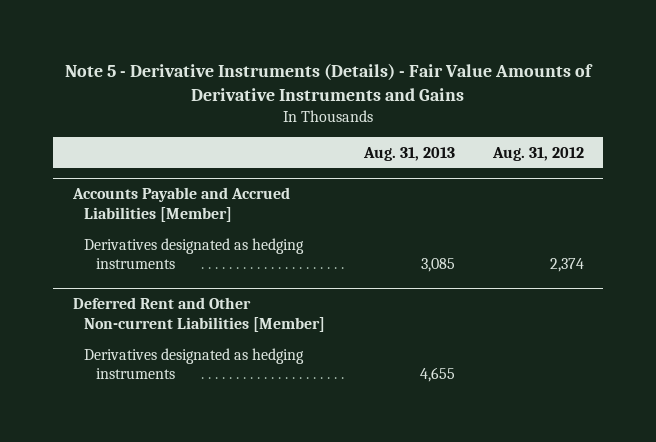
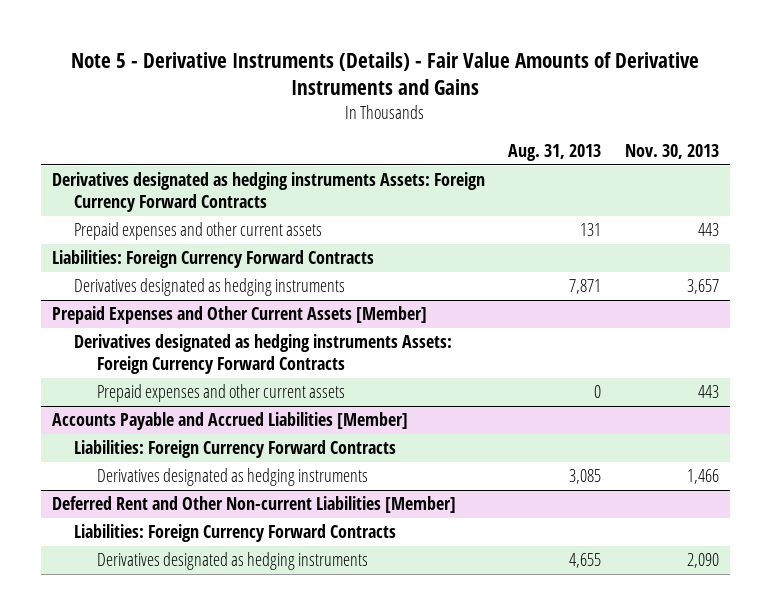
[491,146,584,161] Aug. 31, 2012 -> none
none -> [624,143,719,159] Nov. 30, 2013
none -> [52,172,486,212] Derivatives designated as hedging instruments Assets: Foreign Currency Forward Contracts
none -> [74,222,323,241] Prepaid expenses and other current assets
none -> [52,250,375,269] Liabilities: Foreign Currency Forward Contracts
none -> [74,278,346,297] Derivatives designated as hedging instruments
none -> [52,306,428,325] Prepaid Expenses and Other Current Assets [Member]
none -> [74,334,453,374] Derivatives designated as hedging instruments Assets: Foreign Currency Forward Contracts
none -> [96,384,345,403] Prepaid expenses and other current assets
none -> [74,440,397,459] Liabilities: Foreign Currency Forward Contracts
none -> [74,524,397,543] Liabilities: Foreign Currency Forward Contracts

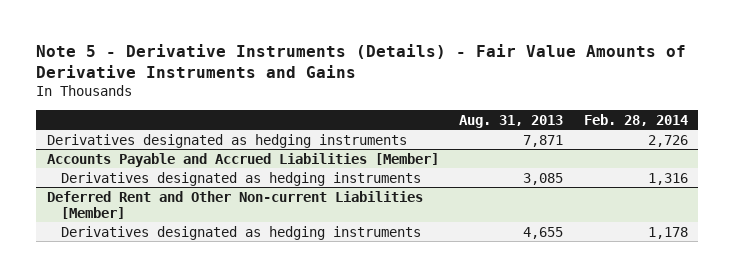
[624,143,719,159] Nov. 30, 2013 -> none
none -> [583,113,688,126] Feb. 28, 2014
[52,172,486,212] Derivatives designated as hedging instruments Assets: Foreign Currency Forward Contracts -> none
[74,222,323,241] Prepaid expenses and other current assets -> none
[52,250,375,269] Liabilities: Foreign Currency Forward Contracts -> none
[52,306,428,325] Prepaid Expenses and Other Current Assets [Member] -> none
[74,334,453,374] Derivatives designated as hedging instruments Assets: Foreign Currency Forward Contracts -> none
[96,384,345,403] Prepaid expenses and other current assets -> none
[74,440,397,459] Liabilities: Foreign Currency Forward Contracts -> none
[74,524,397,543] Liabilities: Foreign Currency Forward Contracts -> none

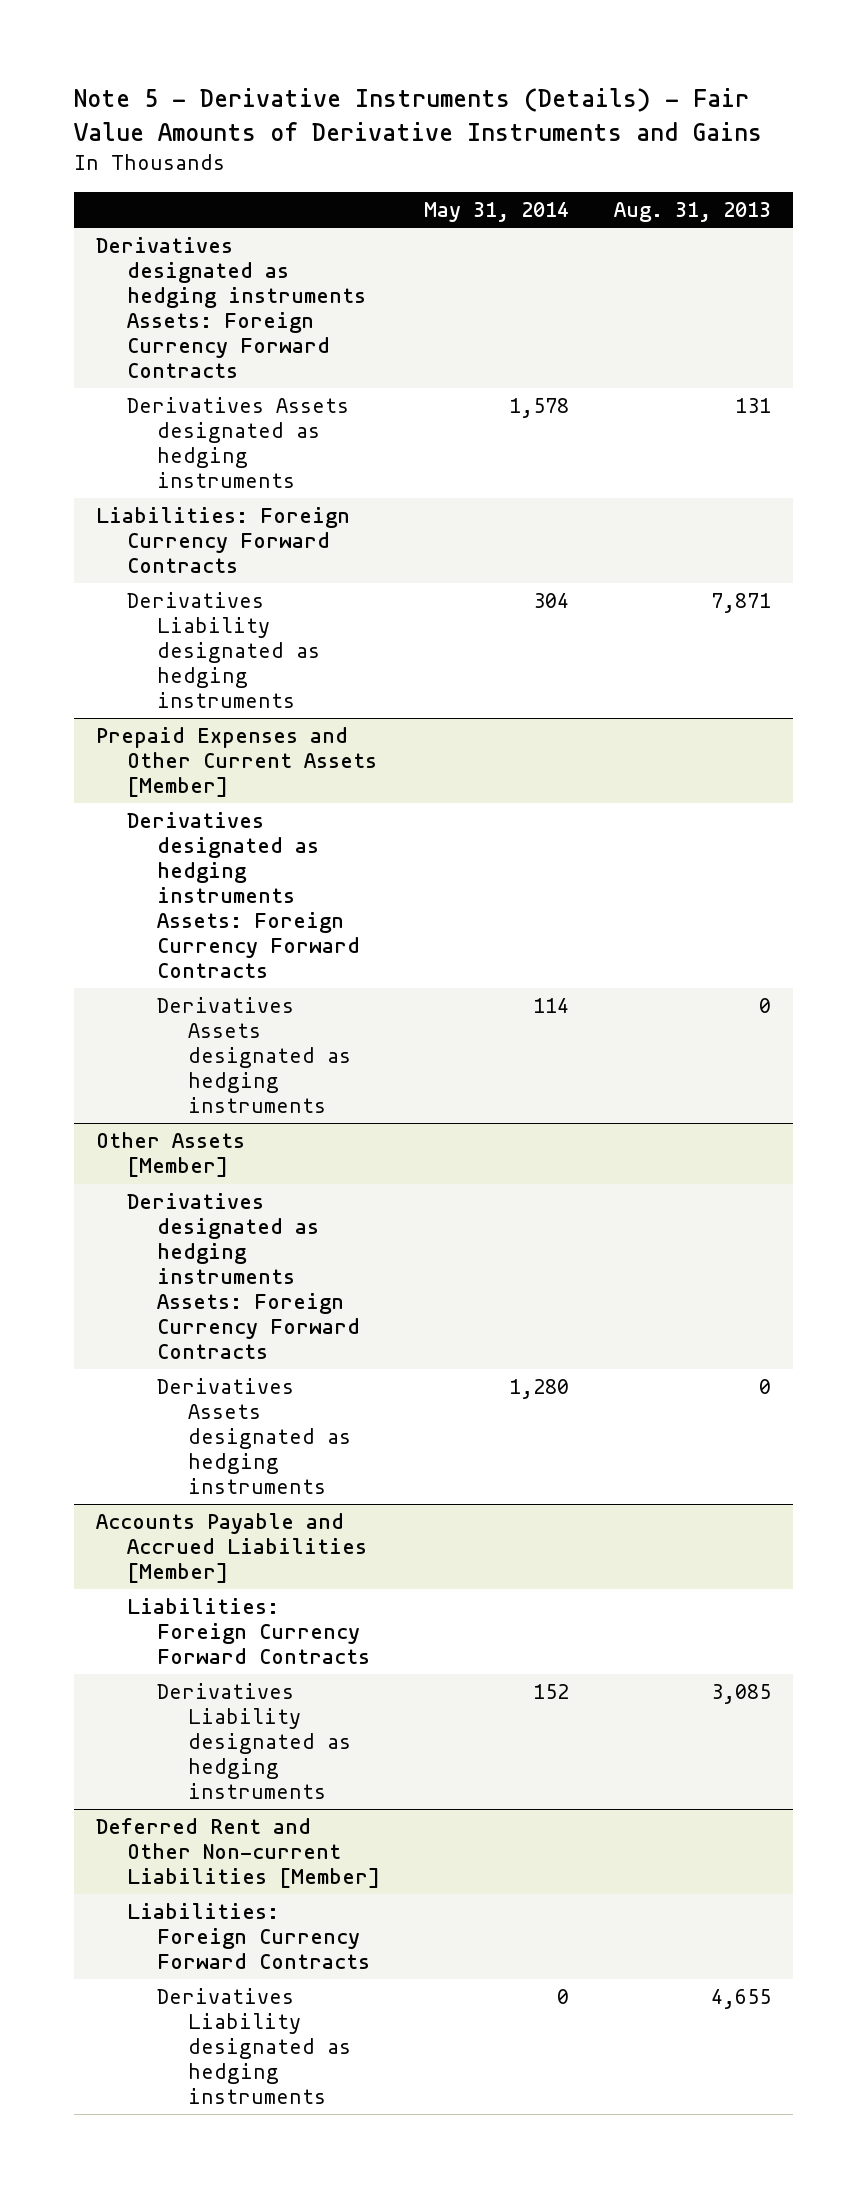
[583,113,688,126] Feb. 28, 2014 -> none
none -> [424,201,570,222] May 31, 2014
none -> [96,237,366,378] Derivatives designated as hedging instruments Assets: Foreign Currency Forward Contracts
none -> [126,397,349,488] Derivatives Assets designated as hedging instruments
none -> [96,507,351,574] Liabilities: Foreign Currency Forward Contracts
[46,133,407,148] Derivatives designated as hedging instruments -> [126,592,321,708] Derivatives Liability designated as hedging instruments
none -> [96,727,377,798] Prepaid Expenses and Other Current Assets [Member]
none -> [126,812,361,978] Derivatives designated as hedging instruments Assets: Foreign Currency Forward Contracts
none -> [157,997,352,1113] Derivatives Assets designated as hedging instruments
none -> [96,1132,246,1178] Other Assets [Member]
none -> [126,1193,361,1359] Derivatives designated as hedging instruments Assets: Foreign Currency Forward Contracts
none -> [157,1378,352,1494] Derivatives Assets designated as hedging instruments
none -> [126,1598,371,1665] Liabilities: Foreign Currency Forward Contracts
[61,171,422,186] Derivatives designated as hedging instruments -> [157,1683,352,1799] Derivatives Liability designated as hedging instruments
none -> [126,1903,371,1970] Liabilities: Foreign Currency Forward Contracts
[61,225,422,240] Derivatives designated as hedging instruments -> [157,1988,352,2104] Derivatives Liability designated as hedging instruments

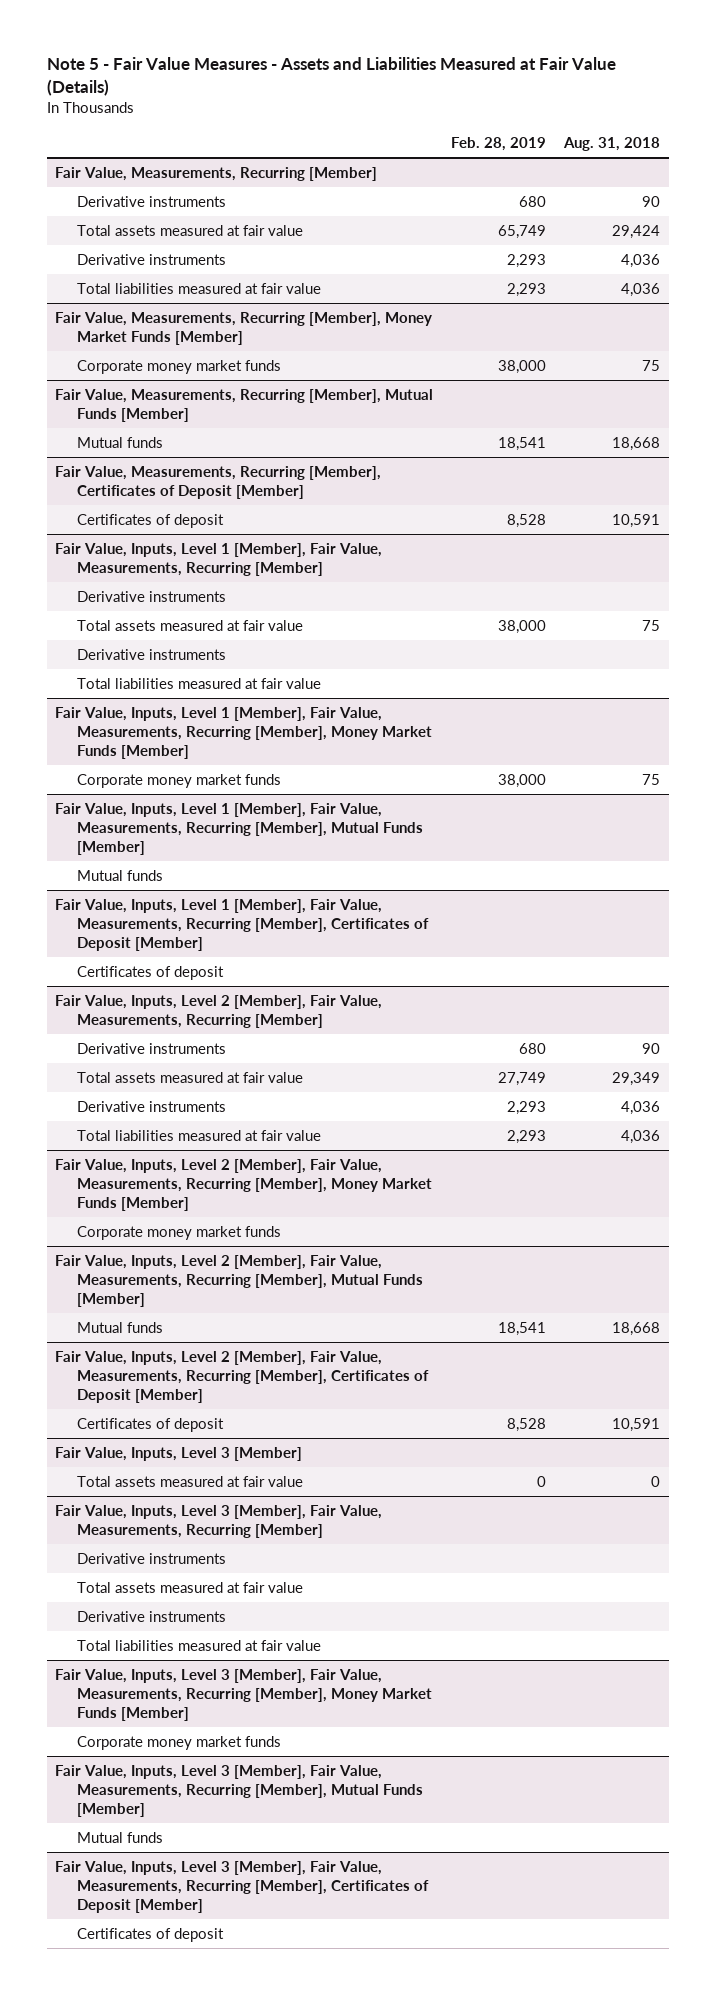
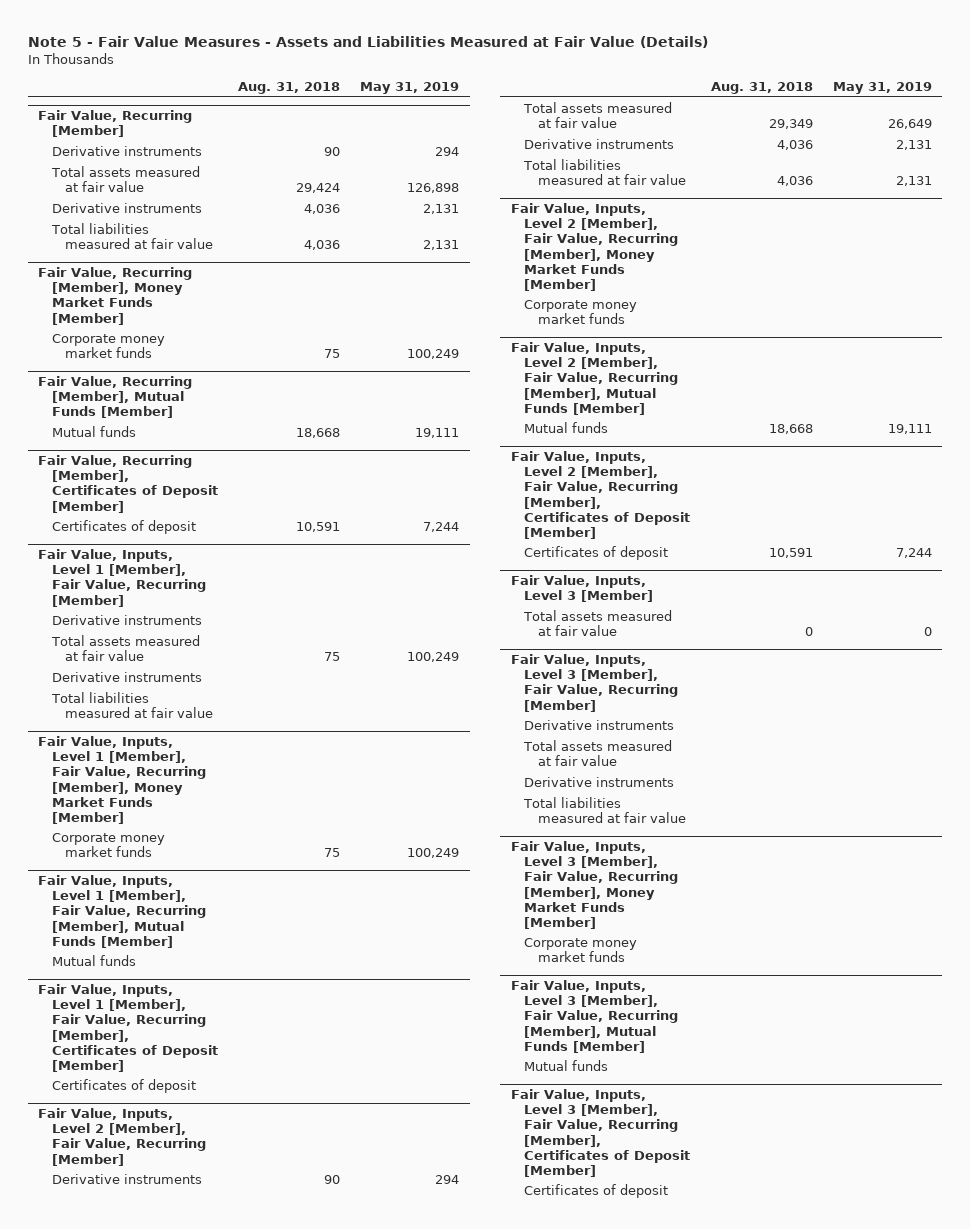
[451,136,547,151] Feb. 28, 2019 -> none
none -> [360,81,460,94] May 31, 2019
[55,167,378,182] Fair Value, Measurements, Recurring [Member] -> [37,110,192,138] Fair Value, Recurring [Member]
[55,312,433,346] Fair Value, Measurements, Recurring [Member], Money Market Funds [Member] -> [37,267,192,325] Fair Value, Recurring [Member], Money Market Funds [Member]
[55,389,434,423] Fair Value, Measurements, Recurring [Member], Mutual Funds [Member] -> [37,376,192,419] Fair Value, Recurring [Member], Mutual Funds [Member]
[55,466,382,500] Fair Value, Measurements, Recurring [Member], Certificates of Deposit [Member] -> [37,455,218,513] Fair Value, Recurring [Member], Certificates of Deposit [Member]
[55,543,383,577] Fair Value, Inputs, Level 1 [Member], Fair Value, Measurements, Recurring [Member] -> [37,549,206,607] Fair Value, Inputs, Level 1 [Member], Fair Value, Recurring [Member]
[55,707,432,760] Fair Value, Inputs, Level 1 [Member], Fair Value, Measurements, Recurring [Member], Money Market Funds [Member] -> [37,736,206,824] Fair Value, Inputs, Level 1 [Member], Fair Value, Recurring [Member], Money Market Funds [Member]
[55,803,423,856] Fair Value, Inputs, Level 1 [Member], Fair Value, Measurements, Recurring [Member], Mutual Funds [Member] -> [37,875,206,948] Fair Value, Inputs, Level 1 [Member], Fair Value, Recurring [Member], Mutual Funds [Member]
[55,899,429,952] Fair Value, Inputs, Level 1 [Member], Fair Value, Measurements, Recurring [Member], Certificates of Deposit [Member] -> [37,984,218,1072] Fair Value, Inputs, Level 1 [Member], Fair Value, Recurring [Member], Certificates of Deposit [Member]
[55,995,383,1029] Fair Value, Inputs, Level 2 [Member], Fair Value, Measurements, Recurring [Member] -> [37,1108,206,1166] Fair Value, Inputs, Level 2 [Member], Fair Value, Recurring [Member]
[55,1159,432,1212] Fair Value, Inputs, Level 2 [Member], Fair Value, Measurements, Recurring [Member], Money Market Funds [Member] -> [510,203,679,291] Fair Value, Inputs, Level 2 [Member], Fair Value, Recurring [Member], Money Market Funds [Member]
[55,1255,423,1308] Fair Value, Inputs, Level 2 [Member], Fair Value, Measurements, Recurring [Member], Mutual Funds [Member] -> [510,342,679,415] Fair Value, Inputs, Level 2 [Member], Fair Value, Recurring [Member], Mutual Funds [Member]
[55,1351,429,1404] Fair Value, Inputs, Level 2 [Member], Fair Value, Measurements, Recurring [Member], Certificates of Deposit [Member] -> [510,451,691,539] Fair Value, Inputs, Level 2 [Member], Fair Value, Recurring [Member], Certificates of Deposit [Member]
[55,1505,383,1539] Fair Value, Inputs, Level 3 [Member], Fair Value, Measurements, Recurring [Member] -> [510,654,679,712] Fair Value, Inputs, Level 3 [Member], Fair Value, Recurring [Member]
[55,1669,432,1722] Fair Value, Inputs, Level 3 [Member], Fair Value, Measurements, Recurring [Member], Money Market Funds [Member] -> [510,841,679,929] Fair Value, Inputs, Level 3 [Member], Fair Value, Recurring [Member], Money Market Funds [Member]
[55,1765,423,1818] Fair Value, Inputs, Level 3 [Member], Fair Value, Measurements, Recurring [Member], Mutual Funds [Member] -> [510,980,679,1053] Fair Value, Inputs, Level 3 [Member], Fair Value, Recurring [Member], Mutual Funds [Member]
[55,1861,429,1914] Fair Value, Inputs, Level 3 [Member], Fair Value, Measurements, Recurring [Member], Certificates of Deposit [Member] -> [510,1089,691,1177] Fair Value, Inputs, Level 3 [Member], Fair Value, Recurring [Member], Certificates of Deposit [Member]

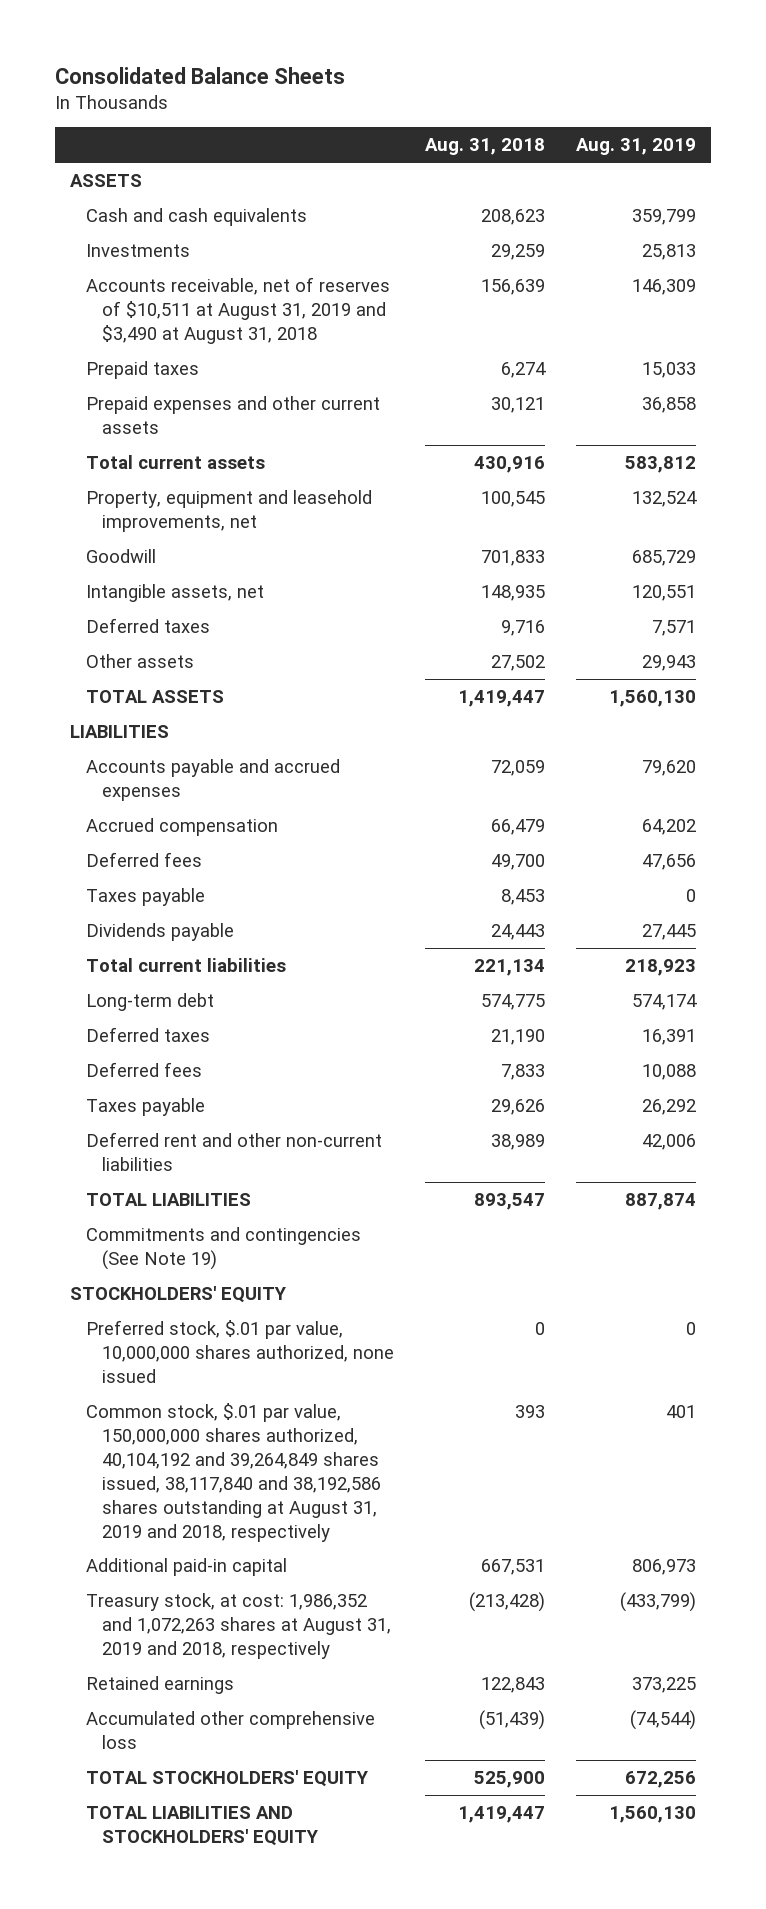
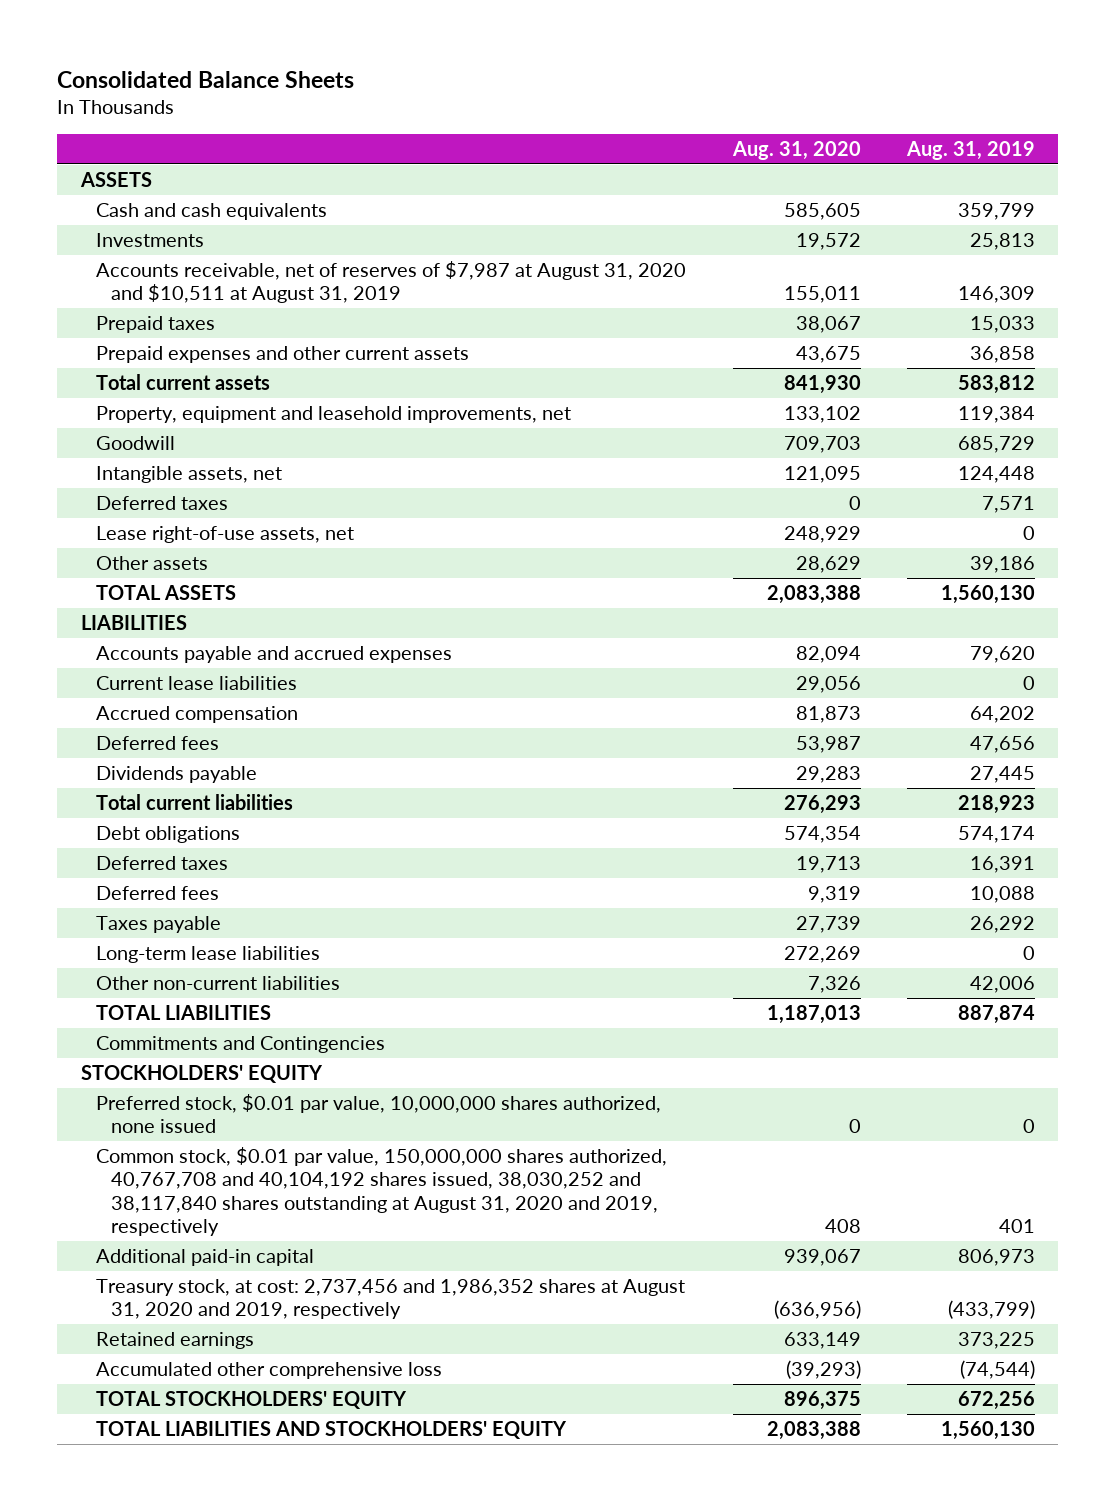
[425,138,546,156] Aug. 31, 2018 -> none
none -> [731,140,861,160] Aug. 31, 2020
[86,277,391,344] Accounts receivable, net of reserves of $10,511 at August 31, 2019 and $3,490 at August 31, 2018 -> [95,260,686,304] Accounts receivable, net of reserves of $7,987 at August 31, 2020 and $10,511 at August 31, 2019
[631,491,697,508] 132,524 -> [958,405,1036,423] 119,384
[631,585,696,602] 120,551 -> [958,465,1036,483] 124,448
none -> [95,525,354,543] Lease right-of-use assets, net
[641,655,696,672] 29,943 -> [970,555,1036,573] 39,186
none -> [95,675,297,690] Current lease liabilities
[86,888,206,907] Taxes payable -> none
[86,993,215,1012] Long-term debt -> [95,825,240,843] Debt obligations
none -> [95,945,320,963] Long-term lease liabilities
[86,1132,383,1172] Deferred rent and other non-current liabilities -> [95,975,340,990] Other non-current liabilities
[86,1227,362,1271] Commitments and contingencies (See Note 19) -> [95,1035,385,1053] Commitments and Contingencies
[86,1320,395,1383] Preferred stock, $.01 par value, 10,000,000 shares authorized, none issued -> [95,1093,661,1134] Preferred stock, $0.01 par value, 10,000,000 shares authorized, none issued
[86,1403,382,1542] Common stock, $.01 par value, 150,000,000 shares authorized, 40,104,192 and 39,264,849 shares issued, 38,117,840 and 38,192,586 shares outstanding at August 31, 2019 and 2018, respectively -> [95,1146,667,1237] Common stock, $0.01 par value, 150,000,000 shares authorized, 40,767,708 and 40,104,192 shares issued, 38,030,252 and 38,117,840 shares outstanding at August 31, 2020 and 2019, respectively
[86,1593,392,1659] Treasury stock, at cost: 1,986,352 and 1,072,263 shares at August 31, 2019 and 2018, respectively -> [95,1278,685,1320] Treasury stock, at cost: 2,737,456 and 1,986,352 shares at August 31, 2020 and 2019, respectively

